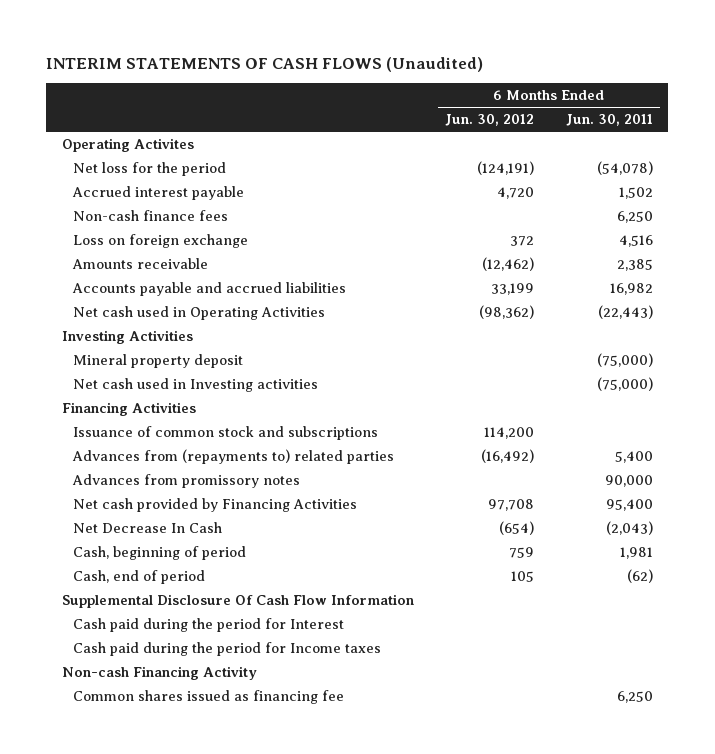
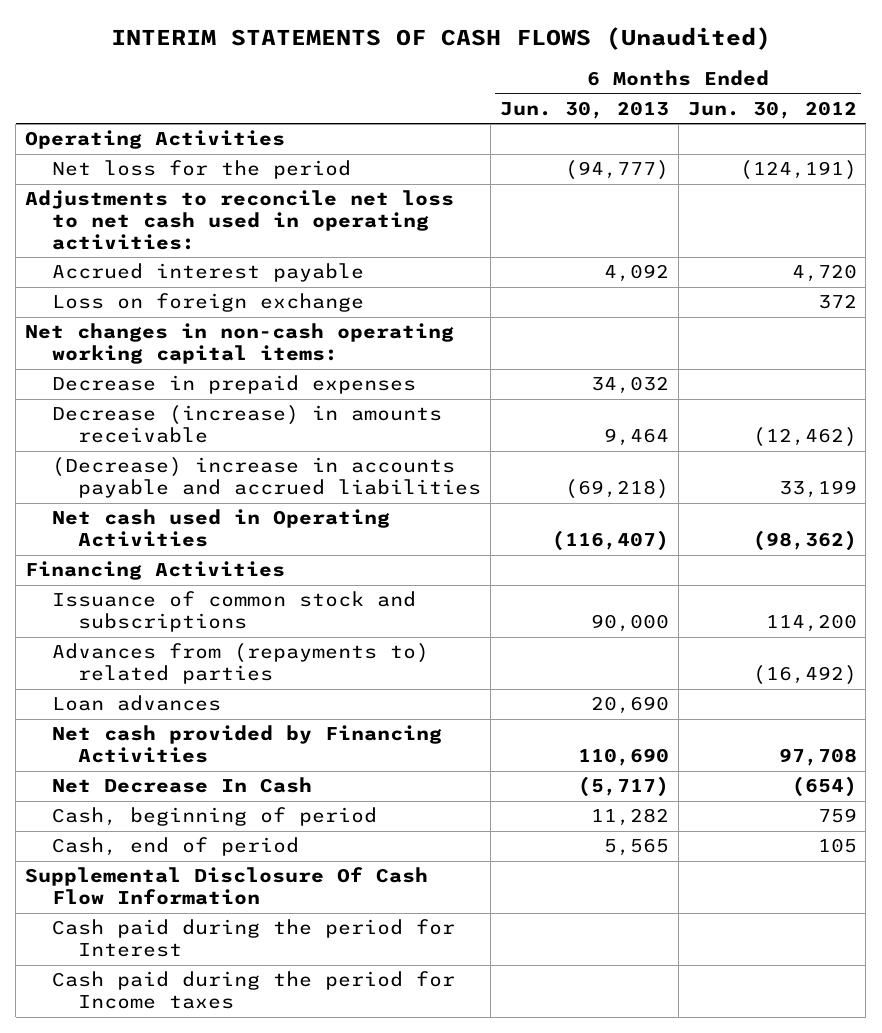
[565,114,653,127] Jun. 30, 2011 -> none
none -> [499,100,669,119] Jun. 30, 2013
[62,137,195,152] Operating Activites -> [25,130,286,150] Operating Activities
none -> [25,190,455,250] Adjustments to reconcile net loss to net cash used in operating activities:
[73,209,229,221] Non-cash finance fees -> none
none -> [25,323,455,365] Net changes in non-cash operating working capital items:
none -> [51,375,416,395] Decrease in prepaid expenses
[72,257,209,269] Amounts receivable -> [51,405,442,444] Decrease (increase) in amounts receivable
[72,281,347,296] Accounts payable and accrued liabilities -> [51,457,482,499] (Decrease) increase in accounts payable and accrued liabilities
[62,329,194,344] Investing Activities -> none
[73,353,244,368] Mineral property deposit -> none
[73,377,319,392] Net cash used in Investing activities -> none
[72,473,301,488] Advances from promissory notes -> none
none -> [51,695,221,712] Loan advances
[62,665,258,680] Non-cash Financing Activity -> none
[73,689,345,704] Common shares issued as financing fee -> none

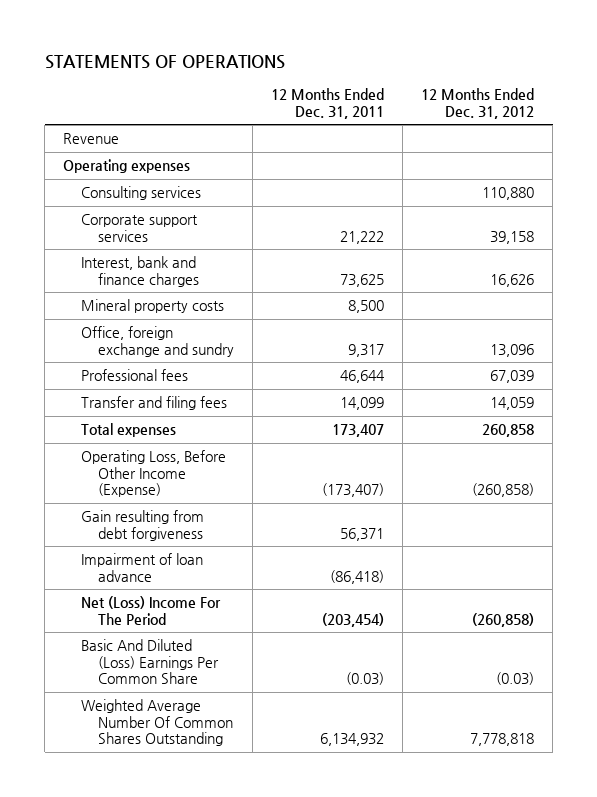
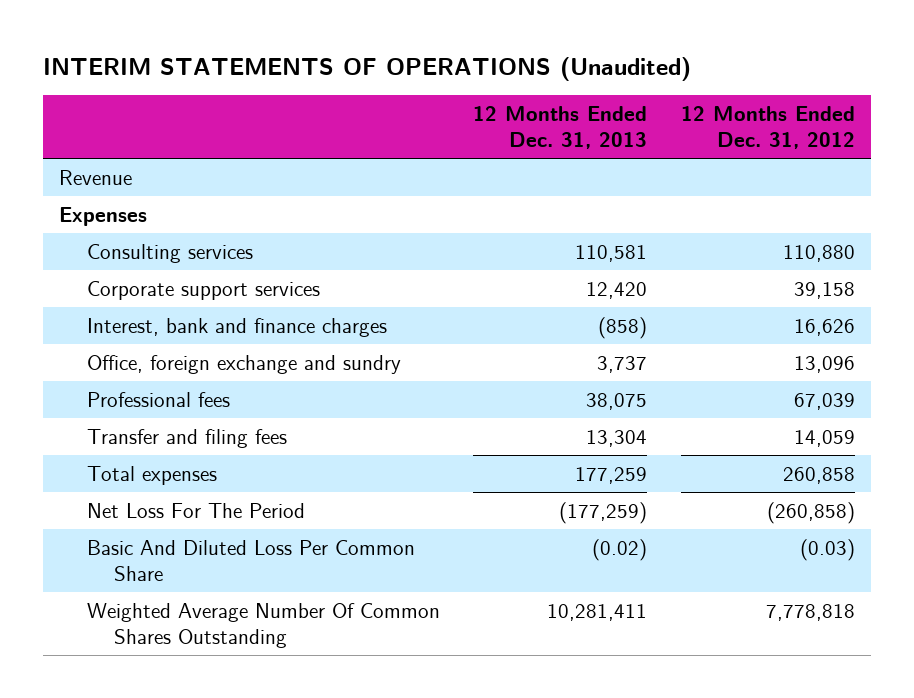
[44,54,285,69] STATEMENTS OF OPERATIONS -> [42,56,691,81] INTERIM STATEMENTS OF OPERATIONS (Unaudited)
[271,88,385,119] 12 Months Ended Dec. 31, 2011 -> none
none -> [473,106,648,149] 12 Months Ended Dec. 31, 2013
[63,159,191,174] Operating expenses -> [59,206,148,226] Expenses
[80,299,224,314] Mineral property costs -> none
[80,450,226,498] Operating Loss, Before Other Income (Expense) -> none
[80,510,204,541] Gain resulting from debt forgiveness -> none
[80,553,203,582] Impairment of loan advance -> none
[80,596,221,625] Net (Loss) Income For The Period -> [86,502,305,518] Net Loss For The Period
[80,639,220,685] Basic And Diluted (Loss) Earnings Per Common Share -> [86,539,415,581] Basic And Diluted Loss Per Common Share

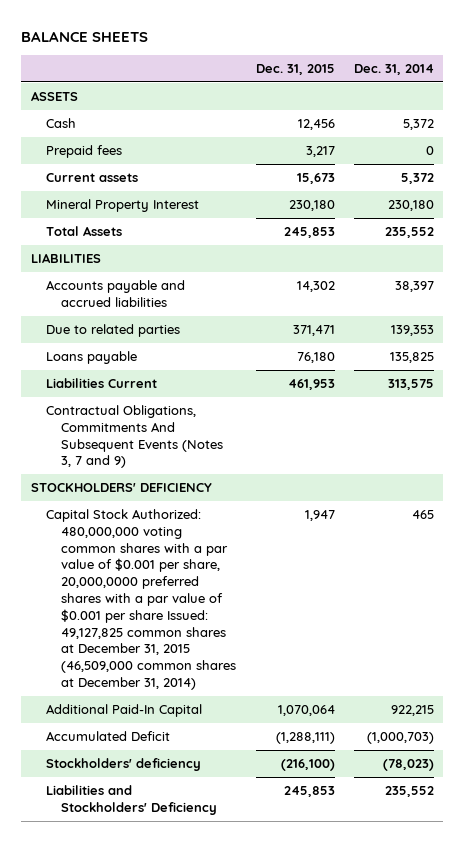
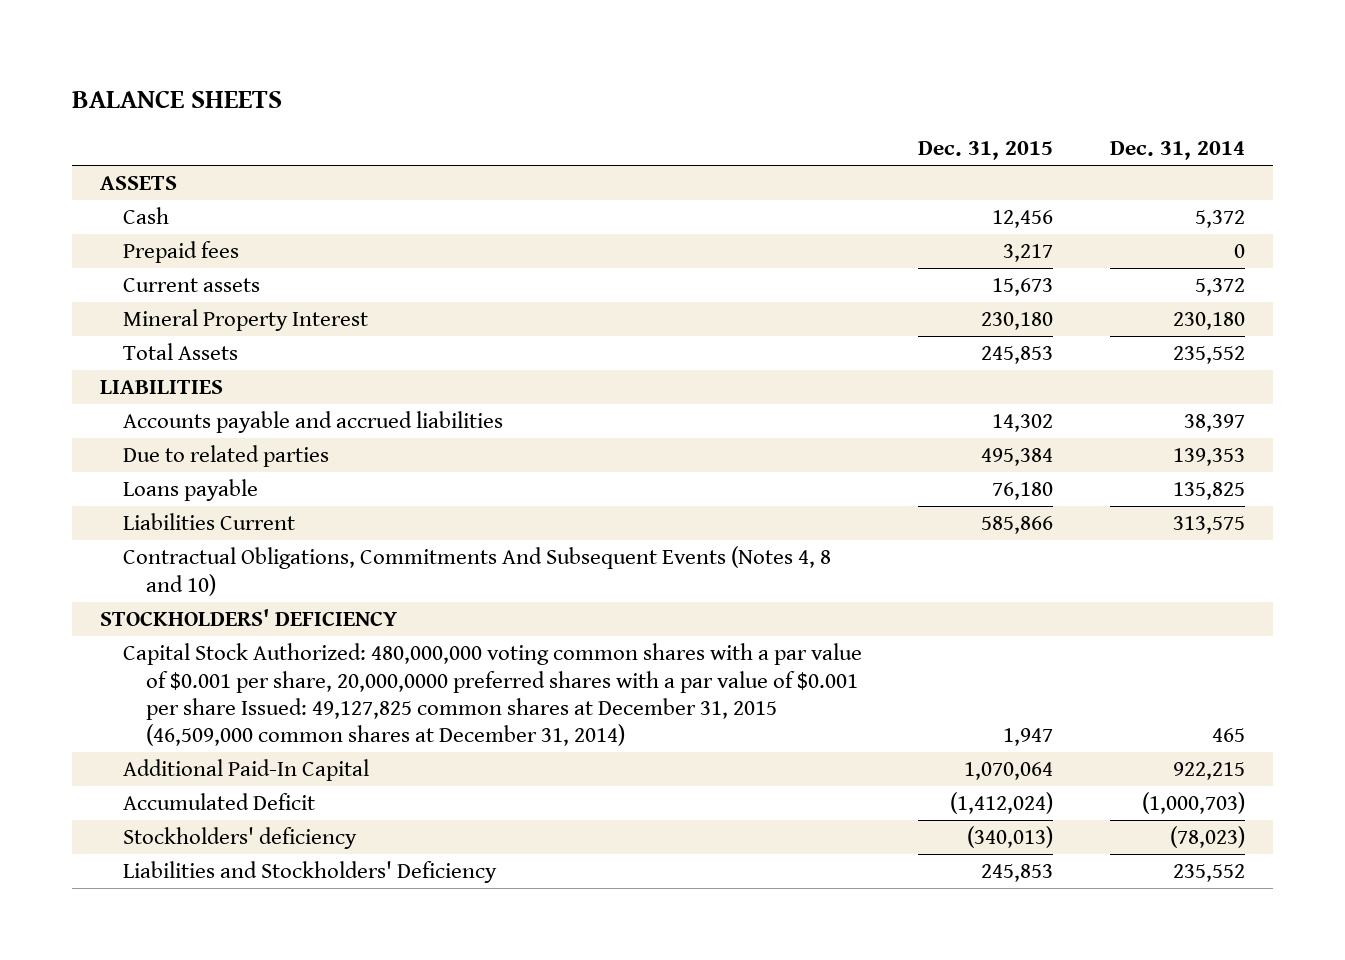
[292,325,335,337] 371,471 -> [981,448,1054,467] 495,384
[287,379,335,391] 461,953 -> [981,516,1054,535] 585,866
[46,405,224,469] Contractual Obligations, Commitments And Subsequent Events (Notes 3, 7 and 9) -> [123,546,832,596] Contractual Obligations, Commitments And Subsequent Events (Notes 4, 8 and 10)
[275,732,335,745] (1,288,111) -> [950,792,1054,815] (1,412,024)
[280,759,335,772] (216,100) -> [967,826,1054,849] (340,013)

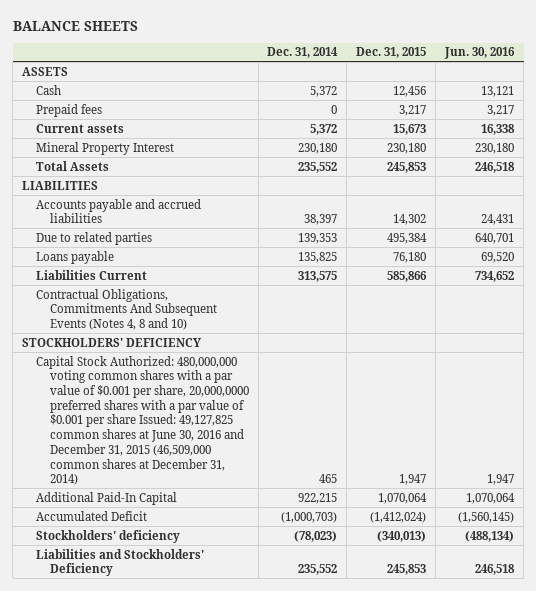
none -> [444,47,516,60] Jun. 30, 2016
[123,643,863,747] Capital Stock Authorized: 480,000,000 voting common shares with a par value of $0.001 per share, 20,000,0000 preferred shares with a par value of $0.001 per share Issued: 49,127,825 common shares at December 31, 2015 (46,509,000 common shares at December 31, 2014) -> [35,355,249,486] Capital Stock Authorized: 480,000,000 voting common shares with a par value of $0.001 per share, 20,000,0000 preferred shares with a par value of $0.001 per share Issued: 49,127,825 common shares at June 30, 2016 and December 31, 2015 (46,509,000 common shares at December 31, 2014)

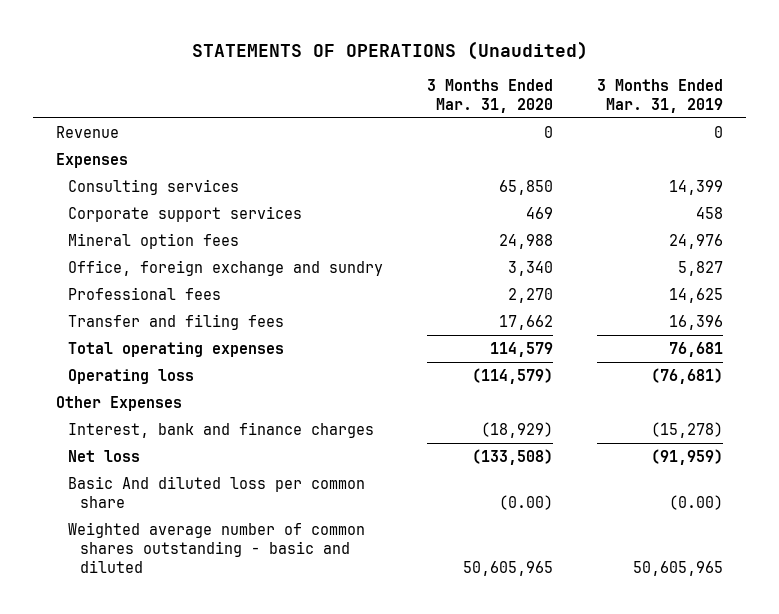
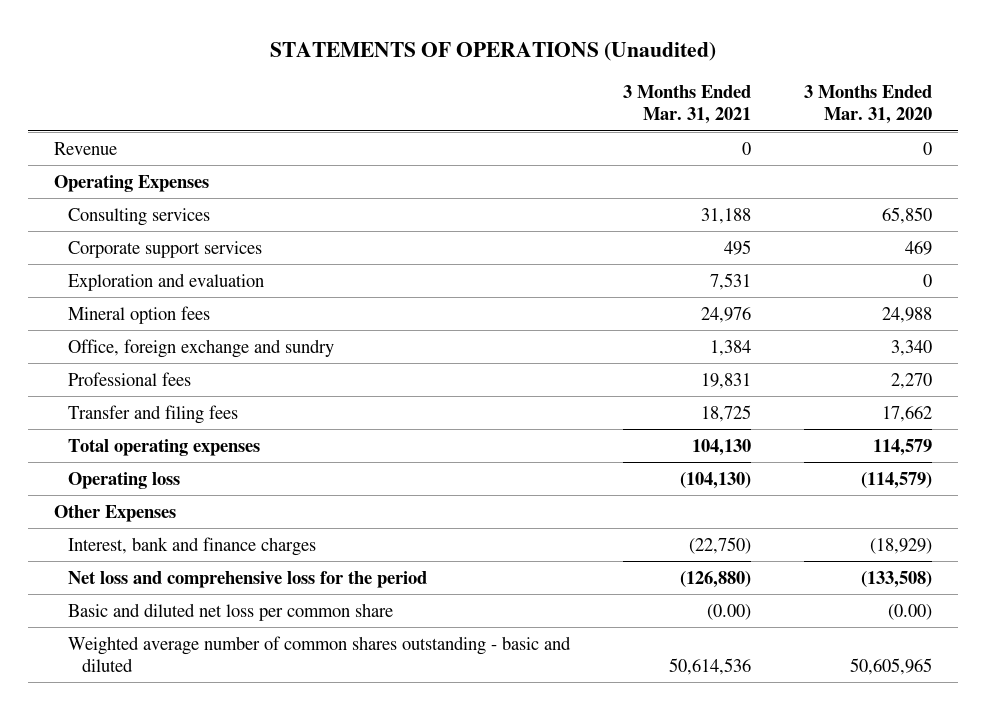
[597,78,724,114] 3 Months Ended Mar. 31, 2019 -> none
none -> [623,85,752,125] 3 Months Ended Mar. 31, 2021
[55,152,128,168] Expenses -> [54,174,210,192] Operating Expenses
none -> [68,272,265,291] Exploration and evaluation
[67,449,140,462] Net loss -> [68,570,428,588] Net loss and comprehensive loss for the period
[67,475,365,509] Basic And diluted loss per common share -> [68,602,394,621] Basic and diluted net loss per common share

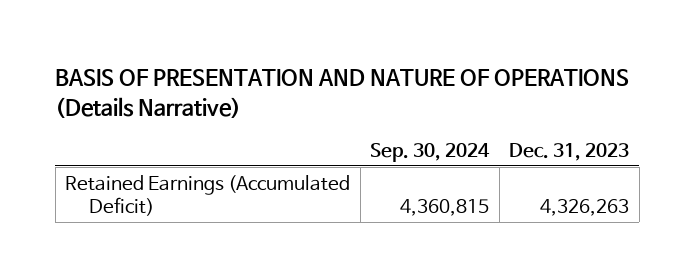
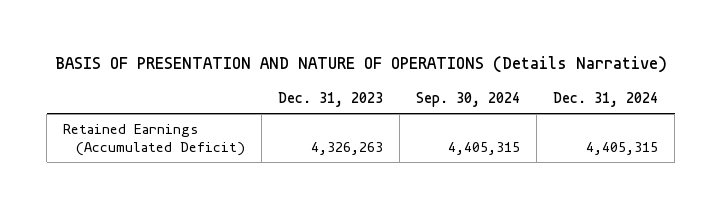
none -> [553,92,659,108] Dec. 31, 2024
[400,199,490,217] 4,360,815 -> [448,142,521,156] 4,405,315

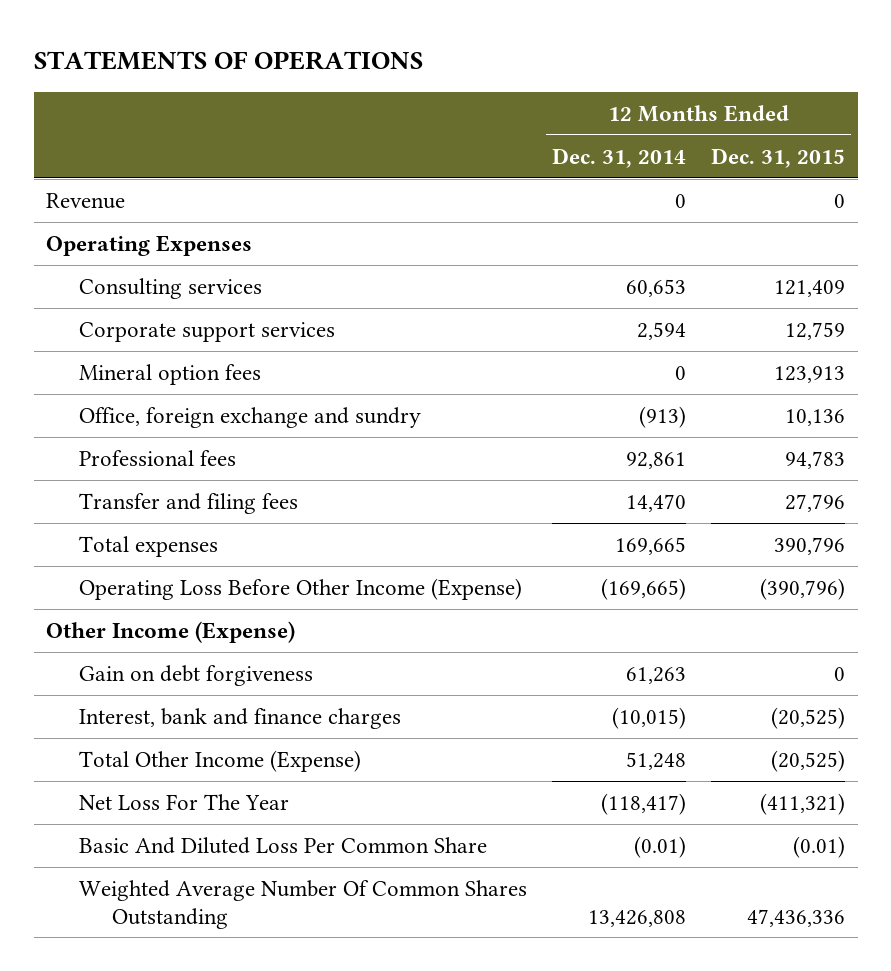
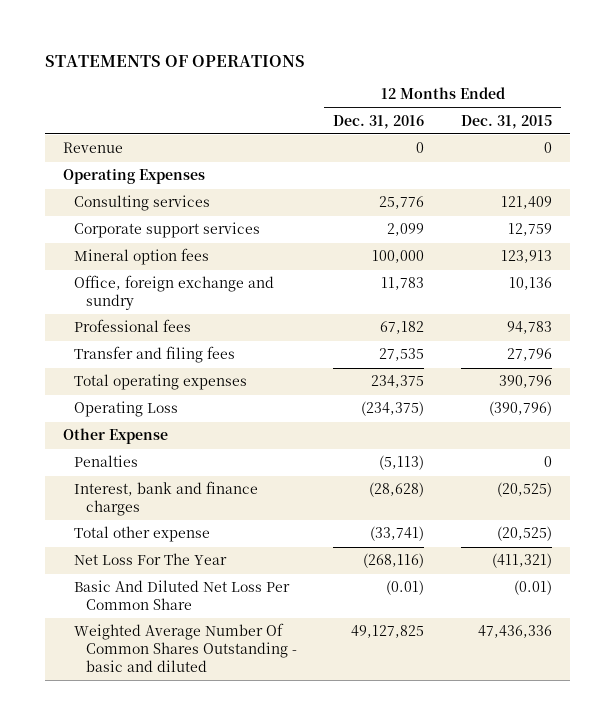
[552,147,687,168] Dec. 31, 2014 -> none
none -> [333,114,425,129] Dec. 31, 2016
[79,664,314,686] Gain on debt forgiveness -> none
[79,535,219,557] Total expenses -> [74,374,248,391] Total operating expenses
[79,577,523,600] Operating Loss Before Other Income (Expense) -> [74,401,179,418] Operating Loss
[46,620,296,643] Other Income (Expense) -> [62,428,168,445] Other Expense
none -> [74,455,139,468] Penalties
[79,749,362,772] Total Other Income (Expense) -> [74,526,211,543] Total other expense
[79,836,488,854] Basic And Diluted Loss Per Common Share -> [74,580,291,611] Basic And Diluted Net Loss Per Common Share
[79,879,528,929] Weighted Average Number Of Common Shares Outstanding -> [74,623,298,672] Weighted Average Number Of Common Shares Outstanding - basic and diluted

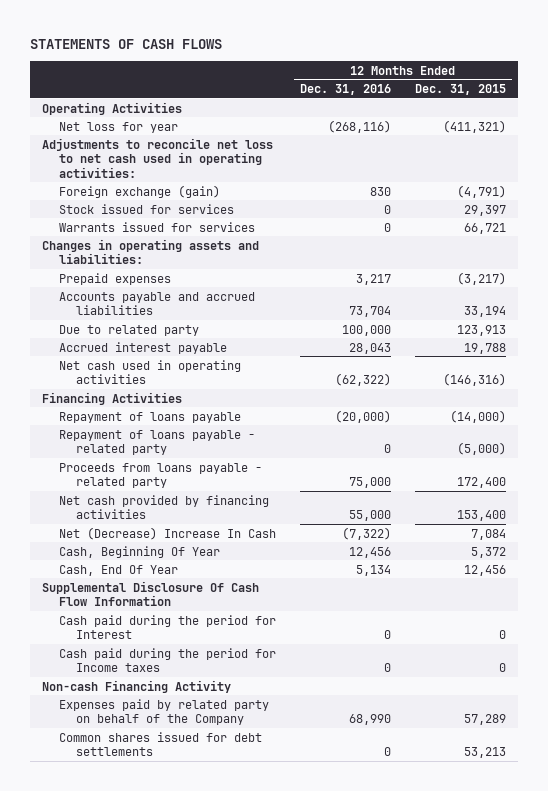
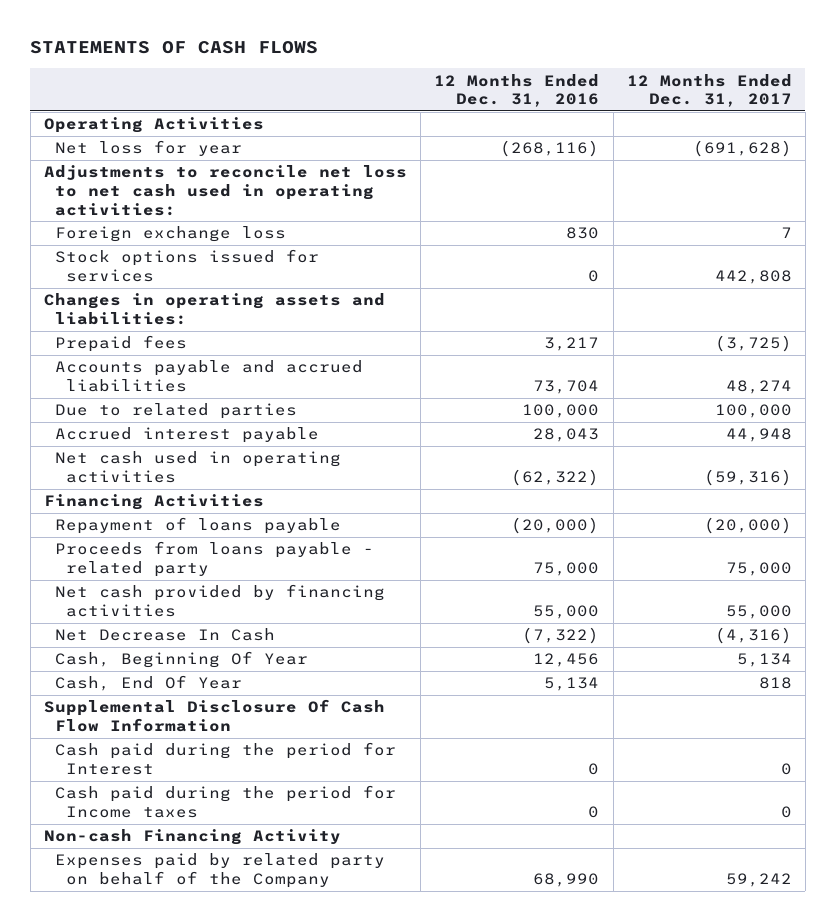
[415,84,507,96] Dec. 31, 2015 -> none
none -> [626,73,792,108] 12 Months Ended Dec. 31, 2017
[58,221,255,232] Warrants issued for services -> none
[58,184,220,198] Foreign exchange (gain) -> [54,226,286,243] Foreign exchange loss
[58,203,234,214] Stock issued for services -> [54,249,319,282] Stock options issued for services
[58,272,171,285] Prepaid expenses -> [54,335,187,353] Prepaid fees
[58,324,199,336] Due to related party -> [54,403,297,420] Due to related parties
[58,429,255,456] Repayment of loans payable - related party -> none
[58,526,276,540] Net (Decrease) Increase In Cash -> [54,628,275,642] Net Decrease In Cash
[58,731,262,757] Common shares issued for debt settlements -> none

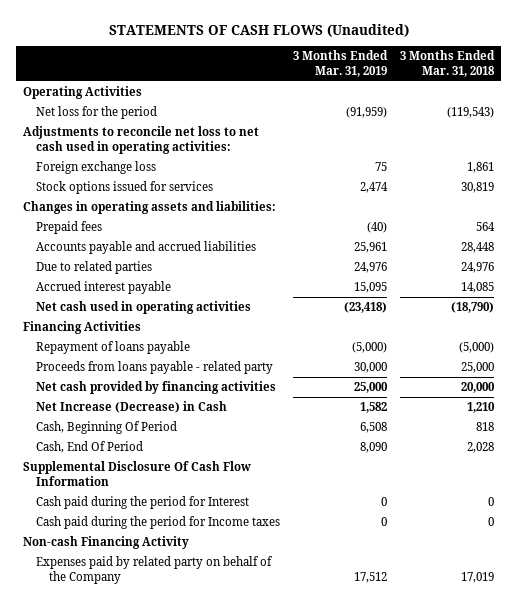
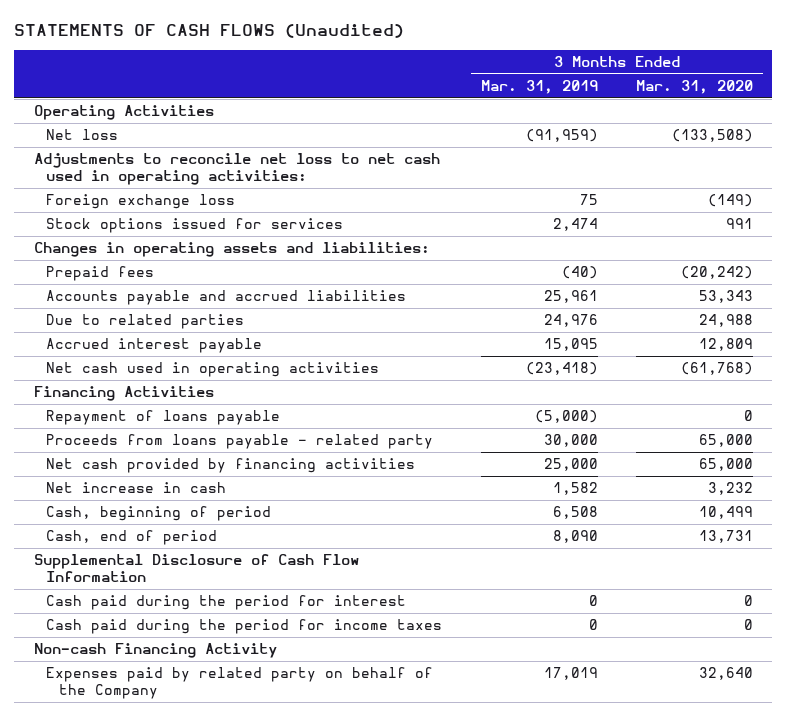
[400,50,496,78] 3 Months Ended Mar. 31, 2018 -> none
none -> [636,79,754,94] Mar. 31, 2020
[36,105,158,119] Net loss for the period -> [46,129,119,141] Net loss
[36,400,228,413] Net Increase (Decrease) in Cash -> [46,482,227,494] Net increase in cash
[36,420,178,434] Cash, Beginning Of Period -> [46,506,272,522] Cash, beginning of period
[36,440,144,453] Cash, End Of Period -> [46,530,218,546] Cash, end of period
[22,460,251,486] Supplemental Disclosure Of Cash Flow Information -> [33,554,359,583] Supplemental Disclosure of Cash Flow Information
[36,495,250,509] Cash paid during the period for Interest -> [46,595,407,611] Cash paid during the period for interest
[36,515,281,529] Cash paid during the period for Income taxes -> [46,619,443,635] Cash paid during the period for income taxes
[354,571,388,583] 17,512 -> [543,667,598,681] 17,019

